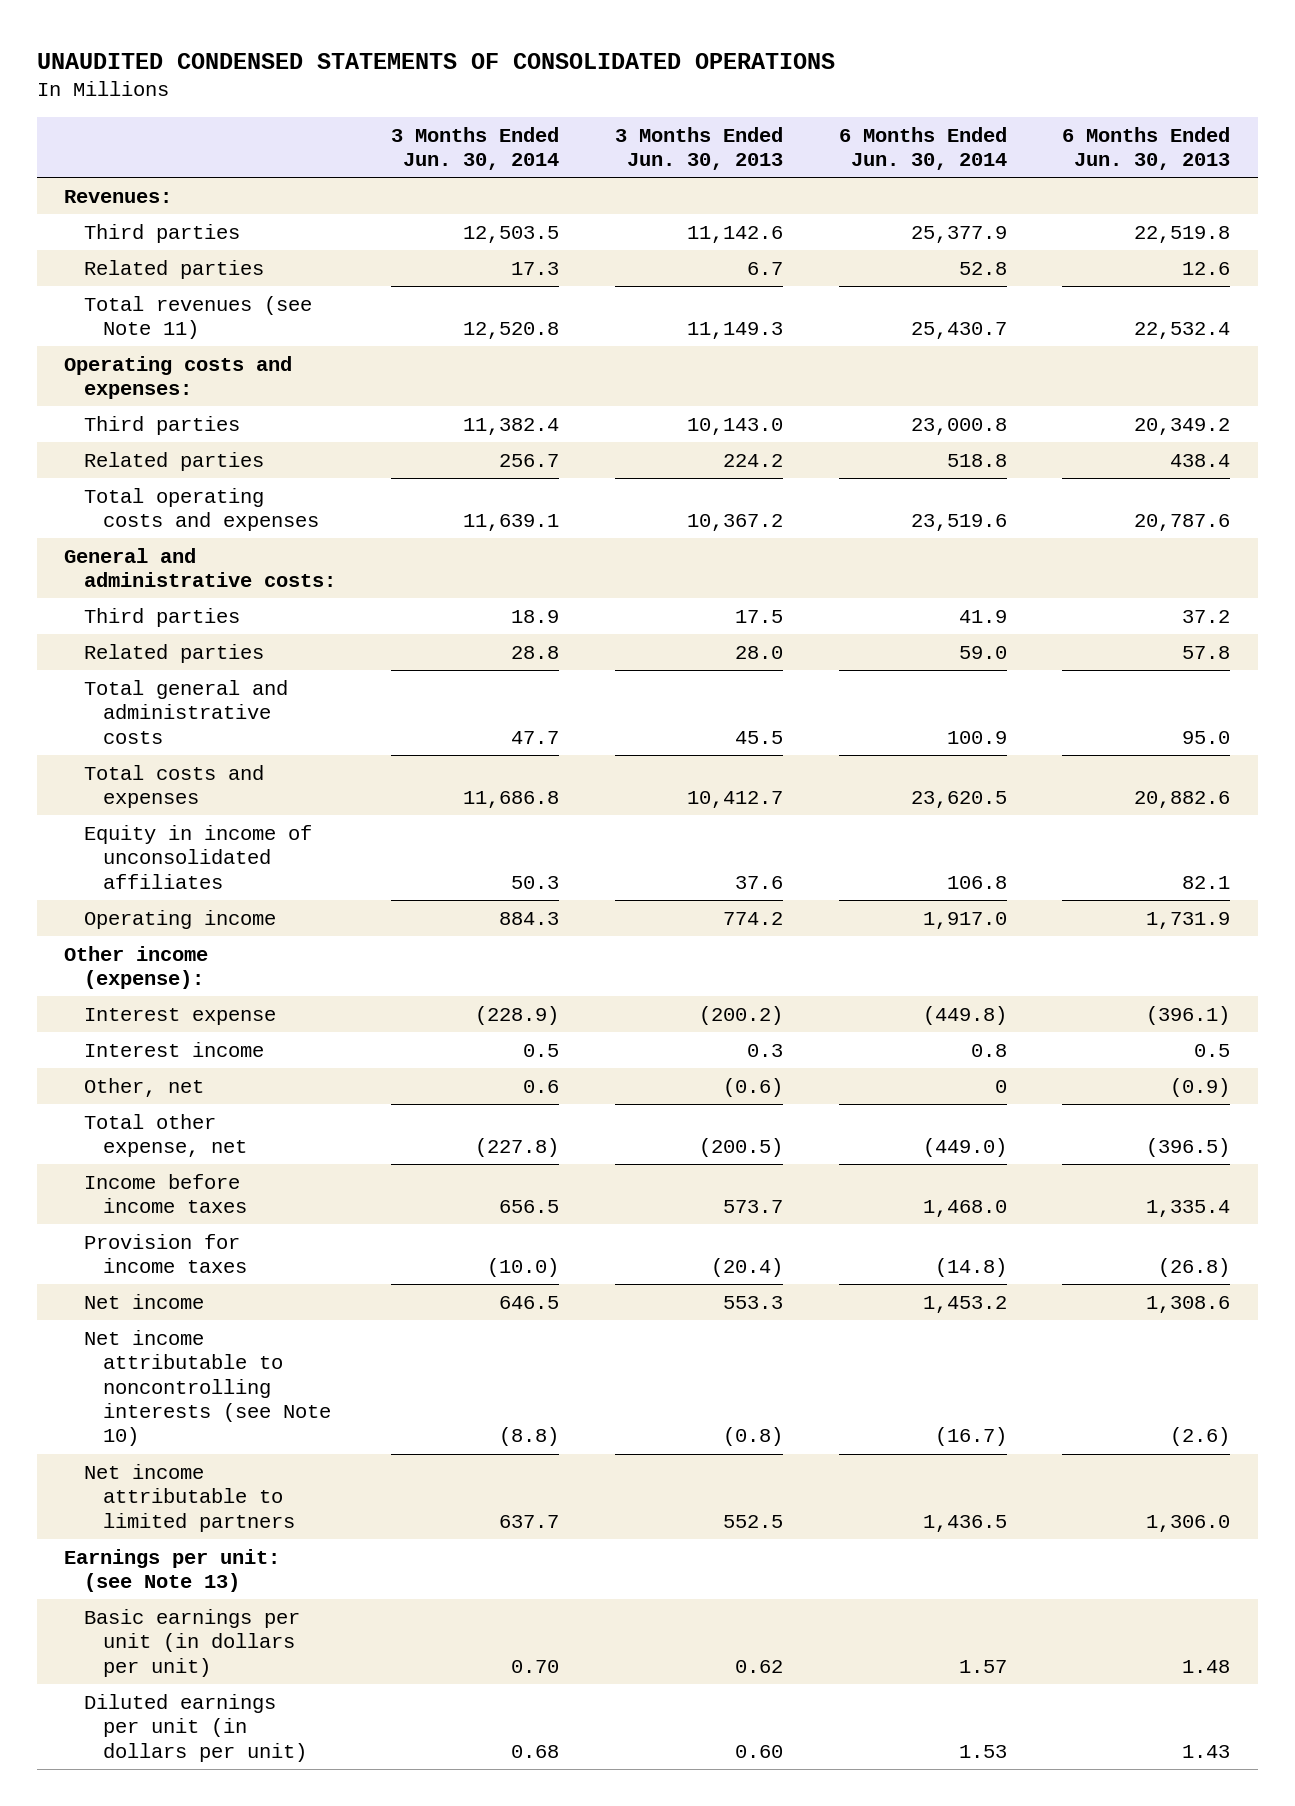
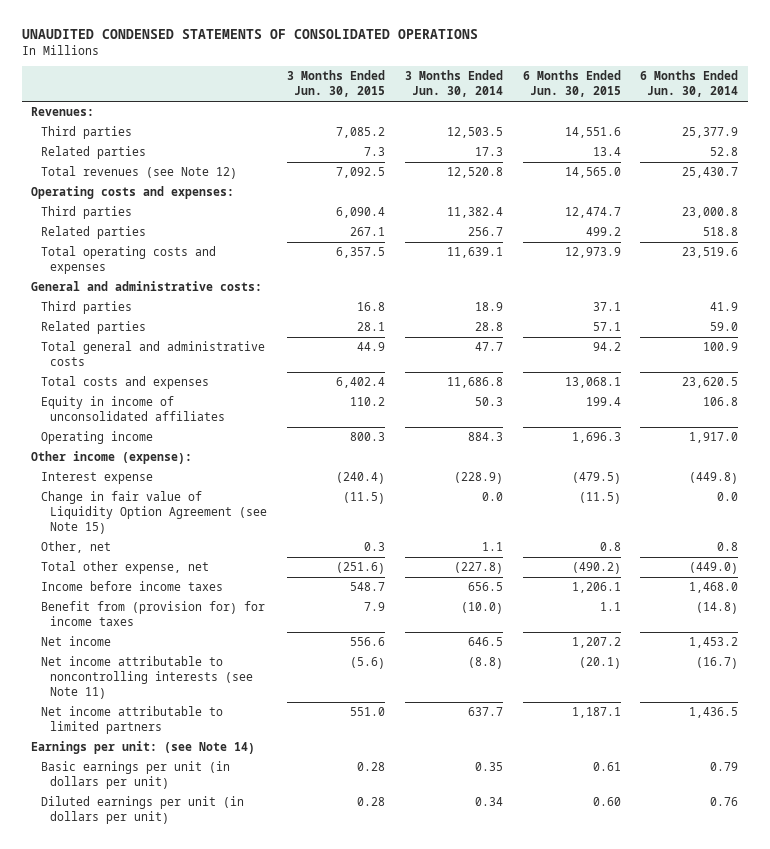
[615,126,784,171] 3 Months Ended Jun. 30, 2013 -> none
[1062,126,1231,171] 6 Months Ended Jun. 30, 2013 -> none
none -> [287,70,386,98] 3 Months Ended Jun. 30, 2015
none -> [522,70,621,98] 6 Months Ended Jun. 30, 2015
[83,295,312,340] Total revenues (see Note 11) -> [40,166,237,180] Total revenues (see Note 12)
[83,1041,264,1057] Interest income -> none
none -> [40,491,268,534] Change in fair value of Liquidity Option Agreement (see Note 15)
[523,1079,560,1093] 0.6 -> [481,542,503,552] 1.1
[994,1079,1007,1093] 0 -> [717,542,739,552] 0.8
[83,1233,247,1274] Provision for income taxes -> [40,601,265,626] Benefit from (provision for) for income taxes
[83,1329,331,1447] Net income attributable to noncontrolling interests (see Note 10) -> [40,656,254,699] Net income attributable to noncontrolling interests (see Note 11)
[64,1548,281,1593] Earnings per unit: (see Note 13) -> [31,741,256,755] Earnings per unit: (see Note 14)
[511,1659,560,1673] 0.70 -> [474,762,503,772] 0.35
[958,1659,1007,1673] 1.57 -> [710,762,739,772] 0.79
[511,1744,560,1758] 0.68 -> [474,797,503,807] 0.34
[958,1744,1007,1758] 1.53 -> [710,797,739,807] 0.76

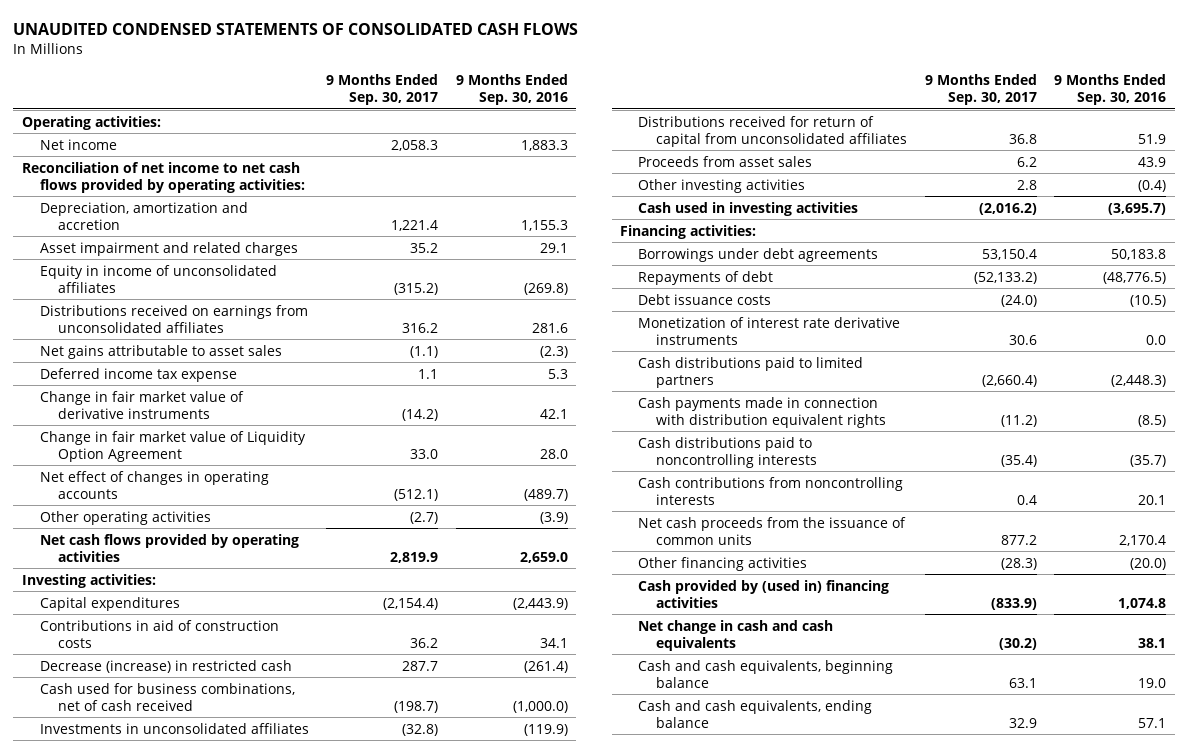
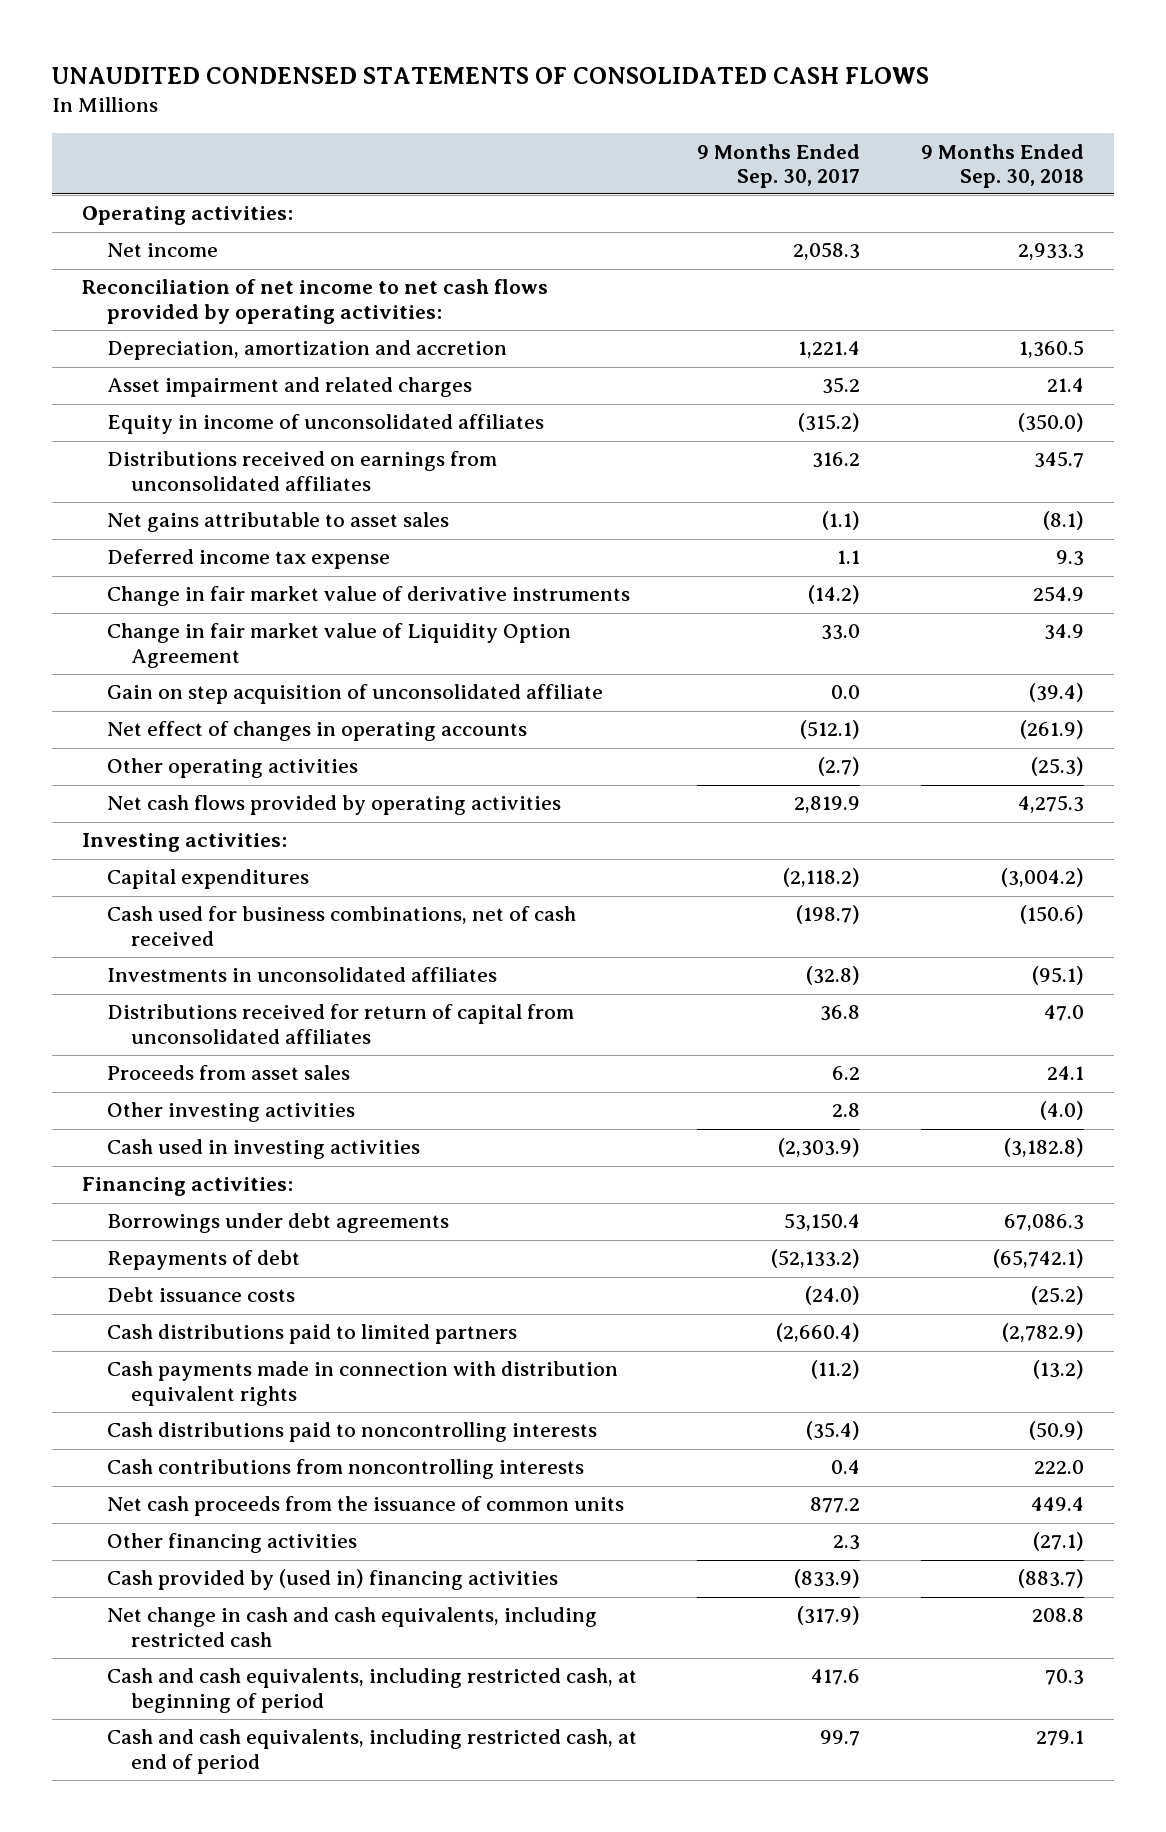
[455,73,568,106] 9 Months Ended Sep. 30, 2016 -> none
none -> [920,143,1084,188] 9 Months Ended Sep. 30, 2018
none -> [106,684,603,705] Gain on step acquisition of unconsolidated affiliate
[39,619,279,648] Contributions in aid of construction costs -> none
[39,659,292,673] Decrease (increase) in restricted cash -> none
[383,597,439,610] (2,154.4) -> [783,868,861,888] (2,118.2)
[978,202,1037,215] (2,016.2) -> [778,1138,861,1158] (2,303.9)
[638,316,901,345] Monetization of interest rate derivative instruments -> none
[1000,557,1037,570] (28.3) -> [833,1535,861,1551] 2.3
[638,659,894,688] Cash and cash equivalents, beginning balance -> none
[638,699,873,728] Cash and cash equivalents, ending balance -> none
[638,619,834,651] Net change in cash and cash equivalents -> [106,1607,597,1647] Net change in cash and cash equivalents, including restricted cash
[998,637,1037,650] (30.2) -> [797,1606,861,1626] (317.9)
none -> [106,1668,637,1713] Cash and cash equivalents, including restricted cash, at beginning of period
none -> [106,1729,637,1774] Cash and cash equivalents, including restricted cash, at end of period

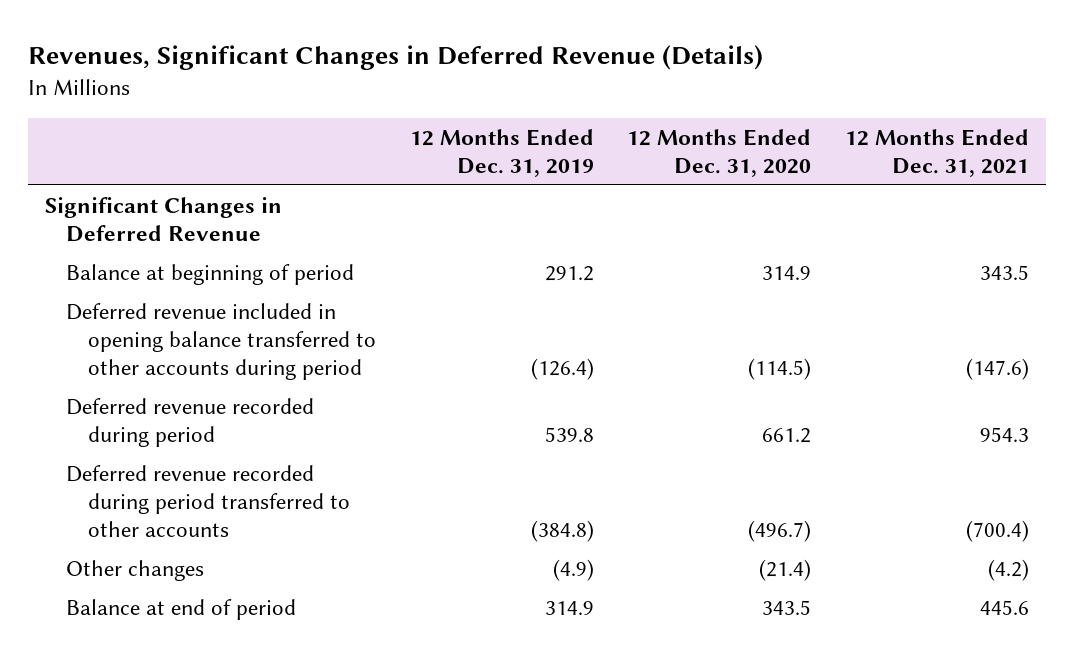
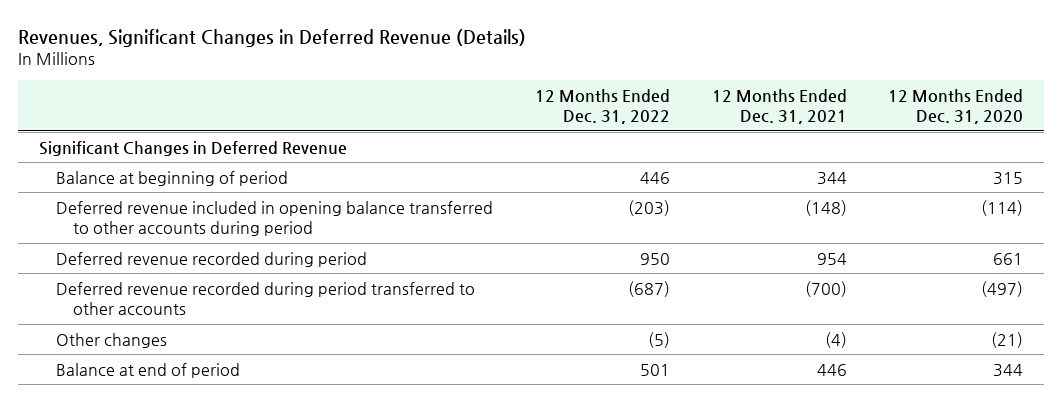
[409,128,594,177] 12 Months Ended Dec. 31, 2019 -> none
none -> [534,88,670,124] 12 Months Ended Dec. 31, 2022
[762,266,812,281] 314.9 -> [993,171,1024,185] 315
[979,265,1029,281] 343.5 -> [816,171,847,185] 344
[748,357,812,380] (114.5) -> [981,199,1024,216] (114)
[965,357,1029,380] (147.6) -> [804,199,847,216] (148)
[762,427,812,443] 661.2 -> [993,252,1024,265] 661
[979,426,1029,442] 954.3 -> [816,252,847,265] 954
[748,519,812,542] (496.7) -> [981,280,1024,297] (497)
[965,519,1029,542] (700.4) -> [804,280,847,297] (700)
[759,559,812,582] (21.4) -> [991,331,1024,348] (21)
[987,559,1029,582] (4.2) -> [824,331,847,348] (4)
[762,600,812,616] 343.5 -> [993,363,1024,377] 344
[979,600,1029,616] 445.6 -> [816,363,847,376] 446

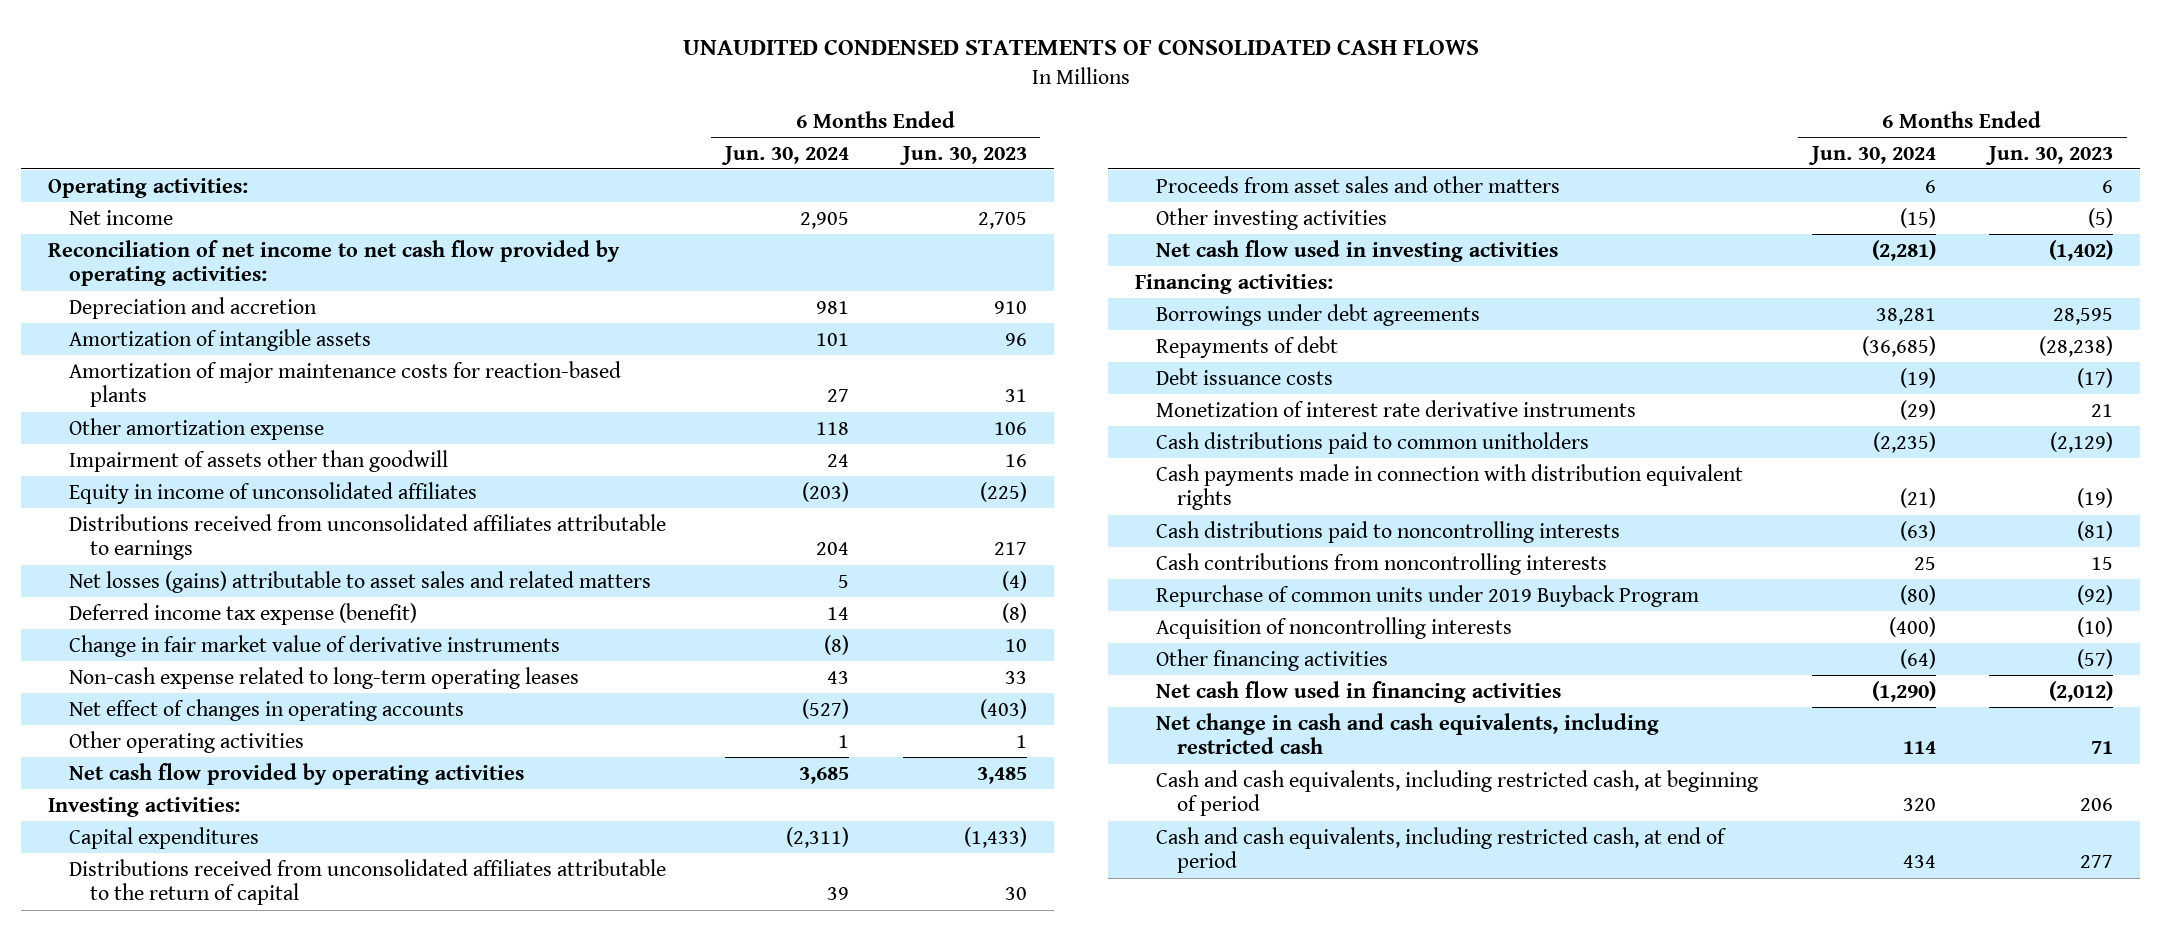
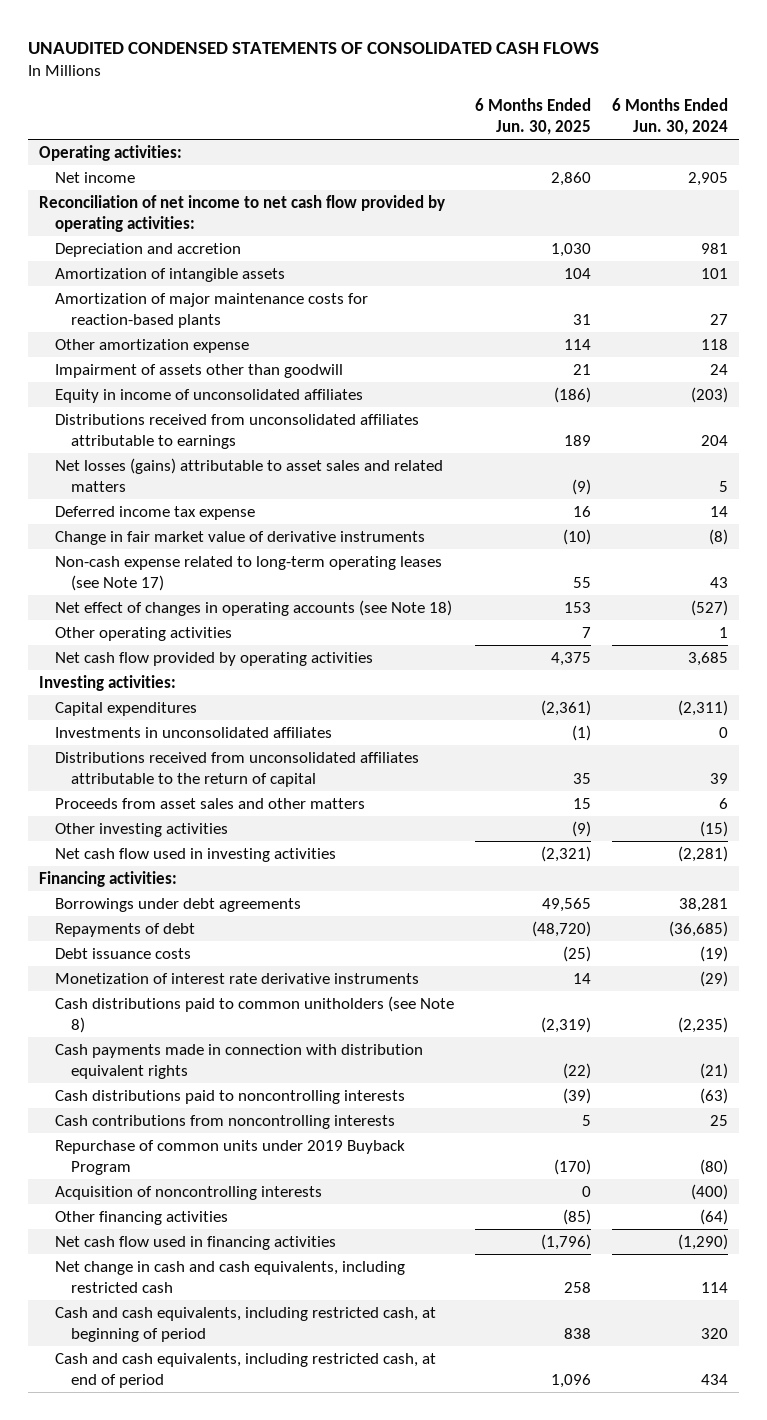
[898,145,1027,165] Jun. 30, 2023 -> none
none -> [475,98,592,136] 6 Months Ended Jun. 30, 2025
[68,602,417,625] Deferred income tax expense (benefit) -> [54,505,255,520] Deferred income tax expense
[68,666,579,689] Non-cash expense related to long-term operating leases -> [54,555,442,592] Non-cash expense related to long-term operating leases (see Note 17)
[68,698,464,721] Net effect of changes in operating accounts -> [54,599,452,616] Net effect of changes in operating accounts (see Note 18)
none -> [54,726,332,738] Investments in unconsolidated affiliates
[1155,431,1589,454] Cash distributions paid to common unitholders -> [54,995,454,1034] Cash distributions paid to common unitholders (see Note 8)

